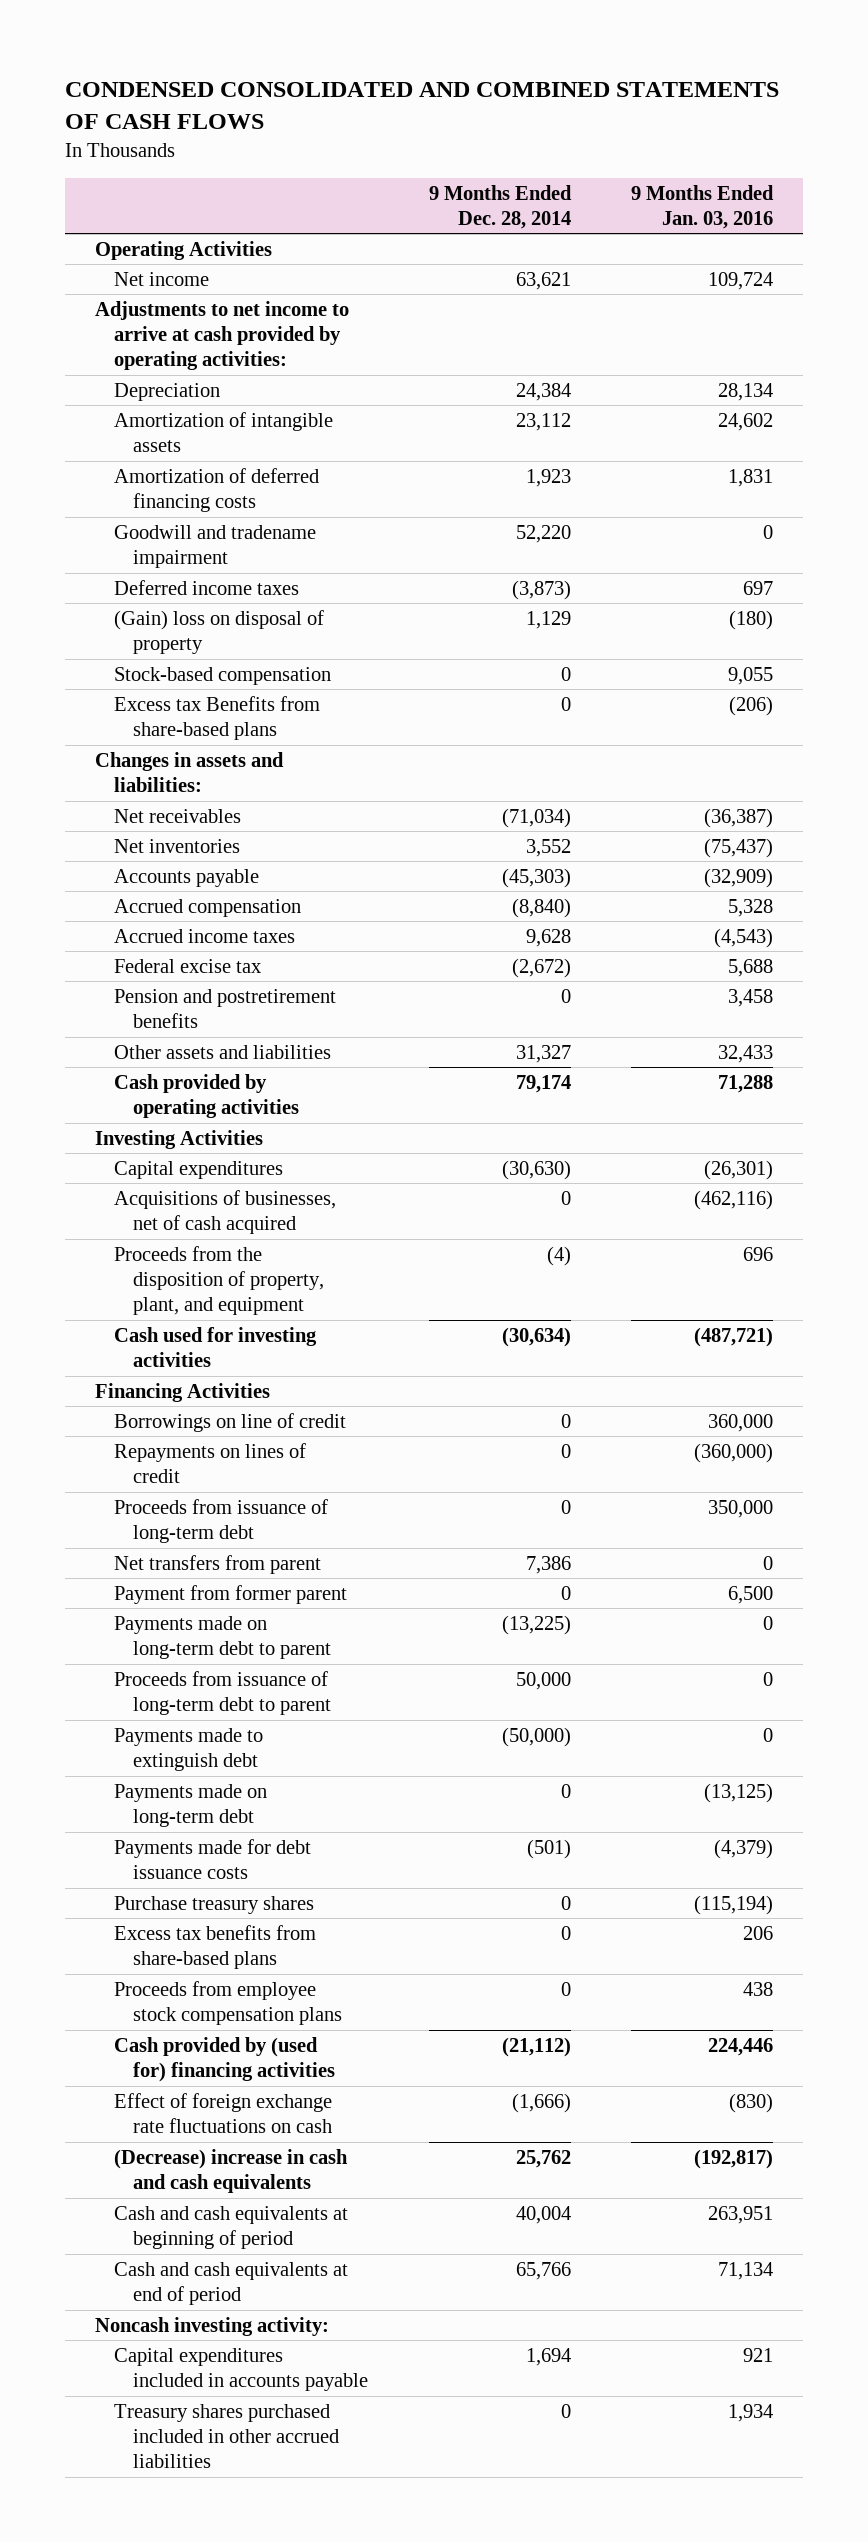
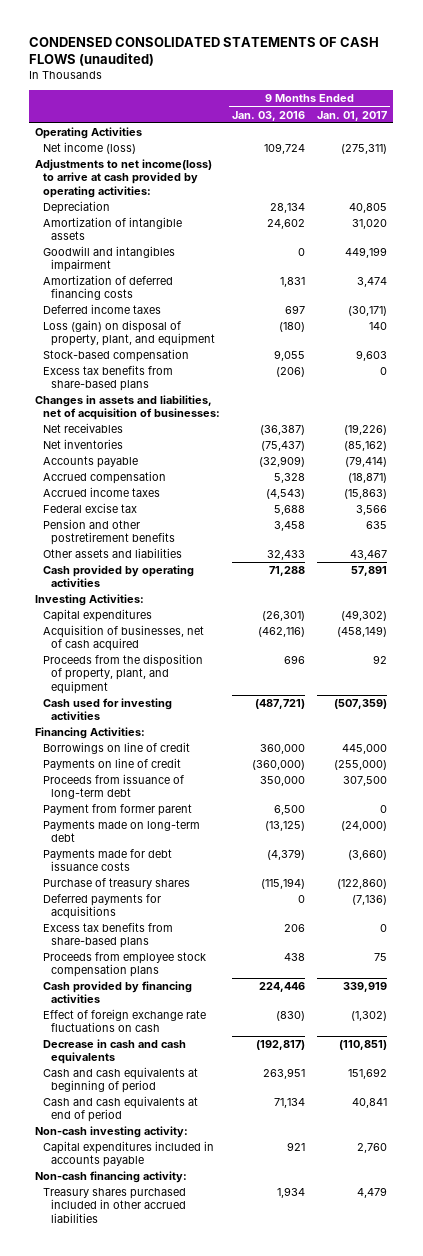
[64,82,779,130] CONDENSED CONSOLIDATED AND COMBINED STATEMENTS OF CASH FLOWS -> [29,36,380,66] CONDENSED CONSOLIDATED STATEMENTS OF CASH FLOWS (unaudited)
[428,184,572,229] 9 Months Ended Dec. 28, 2014 -> none
none -> [317,110,388,121] Jan. 01, 2017
[114,271,210,286] Net income -> [43,142,137,155] Net income (loss)
[94,300,349,371] Adjustments to net income to arrive at cash provided by operating activities: -> [35,159,213,198] Adjustments to net income(loss) to arrive at cash provided by operating activities:
none -> [43,246,176,273] Goodwill and intangibles impairment
[114,524,317,569] Goodwill and tradename impairment -> none
[114,609,325,655] (Gain) loss on disposal of property -> [43,320,216,347] Loss (gain) on disposal of property, plant, and equipment
[114,695,321,741] Excess tax Benefits from share-based plans -> [43,365,174,392] Excess tax benefits from share-based plans
[94,751,284,793] Changes in assets and liabilities: -> [35,395,221,421] Changes in assets and liabilities, net of acquisition of businesses:
[114,988,337,1029] Pension and postretirement benefits -> [43,519,176,546] Pension and other postretirement benefits
[94,1129,263,1149] Investing Activities -> [35,594,145,607] Investing Activities:
[114,1189,337,1235] Acquisitions of businesses, net of cash acquired -> [43,625,205,652] Acquisition of businesses, net of cash acquired
[94,1382,270,1402] Financing Activities -> [35,727,146,740] Financing Activities:
[114,1442,307,1484] Repayments on lines of credit -> [43,758,182,771] Payments on line of credit
[114,1554,322,1574] Net transfers from parent -> none
[114,1615,332,1660] Payments made on long-term debt to parent -> none
[114,1670,332,1716] Proceeds from issuance of long-term debt to parent -> none
[114,1727,264,1772] Payments made to extinguish debt -> none
[114,1895,315,1914] Purchase treasury shares -> [43,878,191,890] Purchase of treasury shares
none -> [43,894,162,920] Deferred payments for acquisitions
[114,2036,336,2083] Cash provided by (used for) financing activities -> [43,981,193,1004] Cash provided by financing activities
[114,2148,349,2194] (Decrease) increase in cash and cash equivalents -> [43,1039,187,1065] Decrease in cash and cash equivalents
[94,2316,329,2336] Noncash investing activity: -> [35,1126,189,1139] Non-cash investing activity:
none -> [35,1171,188,1184] Non-cash financing activity:

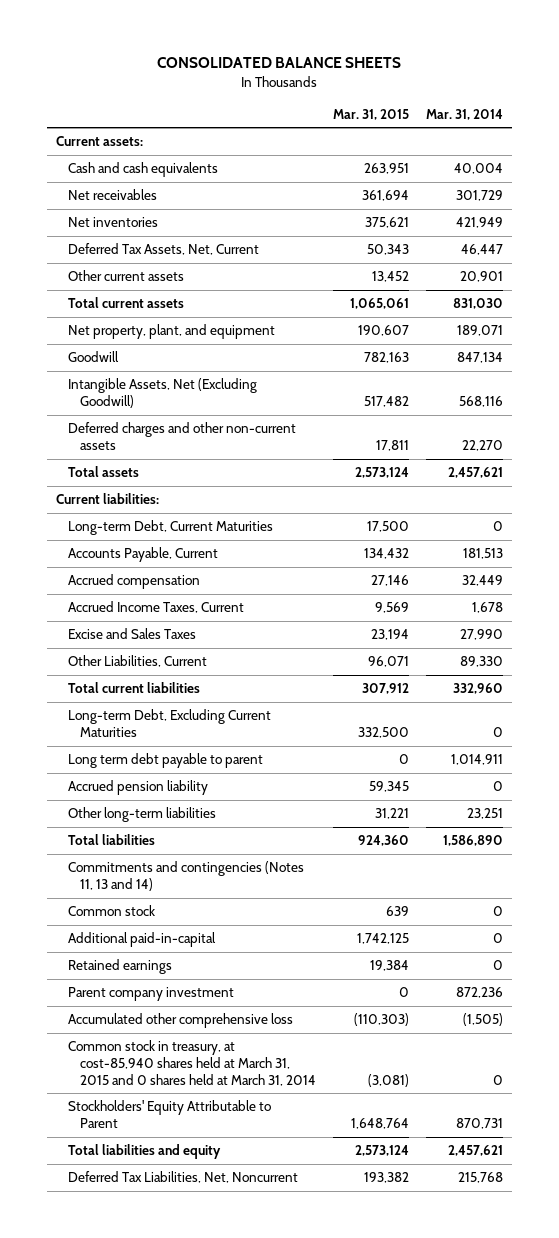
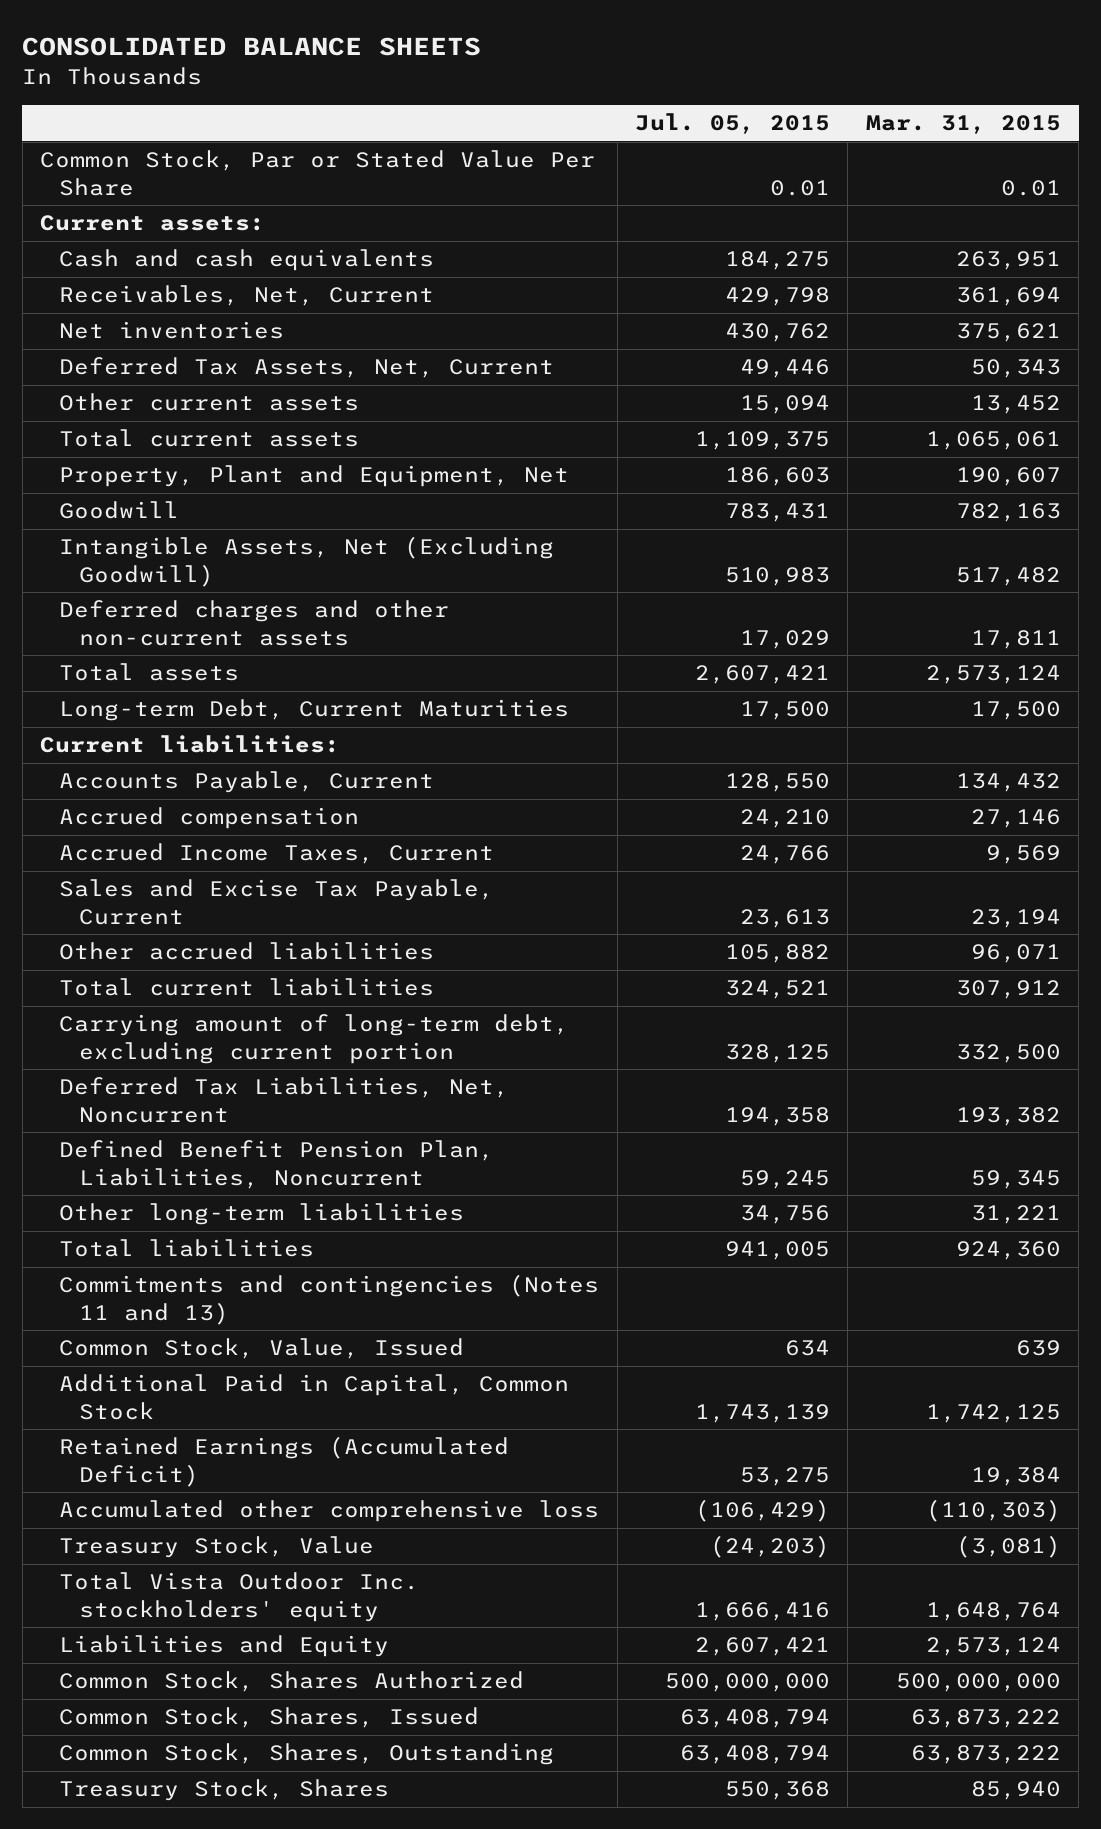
[426,108,504,120] Mar. 31, 2014 -> none
none -> [635,113,831,135] Jul. 05, 2015
none -> [40,150,596,196] Common Stock, Par or Stated Value Per Share
[68,189,158,201] Net receivables -> [59,285,435,307] Receivables, Net, Current
[68,324,276,340] Net property, plant, and equipment -> [59,465,570,488] Property, Plant and Equipment, Net
[55,493,159,505] Current liabilities: -> [40,735,341,754] Current liabilities:
[68,628,197,640] Excise and Sales Taxes -> [59,879,495,925] Sales and Excise Tax Payable, Current
[68,655,208,668] Other Liabilities, Current -> [59,942,435,961] Other accrued liabilities
[68,753,264,769] Long term debt payable to parent -> none
[68,709,272,737] Long-term Debt, Excluding Current Maturities -> [59,1014,570,1064] Carrying amount of long-term debt, excluding current portion
[68,1171,299,1184] Deferred Tax Liabilities, Net, Noncurrent -> [59,1077,510,1123] Deferred Tax Liabilities, Net, Noncurrent
[68,780,209,796] Accrued pension liability -> [59,1140,495,1189] Defined Benefit Pension Plan, Liabilities, Noncurrent
[68,987,235,1002] Parent company investment -> none
[68,861,305,891] Commitments and contingencies (Notes 11, 13 and 14) -> [59,1274,600,1325] Commitments and contingencies (Notes 11 and 13)
[68,905,156,917] Common stock -> [59,1338,465,1360] Common Stock, Value, Issued
[68,932,217,948] Additional paid-in-capital -> [59,1374,570,1420] Additional Paid in Capital, Common Stock
[68,959,173,975] Retained earnings -> [59,1436,510,1487] Retained Earnings (Accumulated Deficit)
[68,1040,317,1086] Common stock in treasury, at cost-85,940 shares held at March 31, 2015 and 0 shares held at March 31, 2014 -> [59,1536,375,1559] Treasury Stock, Value
[68,1100,272,1128] Stockholders' Equity Attributable to Parent -> [59,1572,420,1622] Total Vista Outdoor Inc. stockholders' equity
[68,1144,222,1160] Total liabilities and equity -> [59,1635,390,1658] Liabilities and Equity
none -> [59,1671,525,1693] Common Stock, Shares Authorized
none -> [59,1707,480,1729] Common Stock, Shares, Issued
none -> [59,1743,555,1766] Common Stock, Shares, Outstanding
none -> [59,1779,390,1802] Treasury Stock, Shares

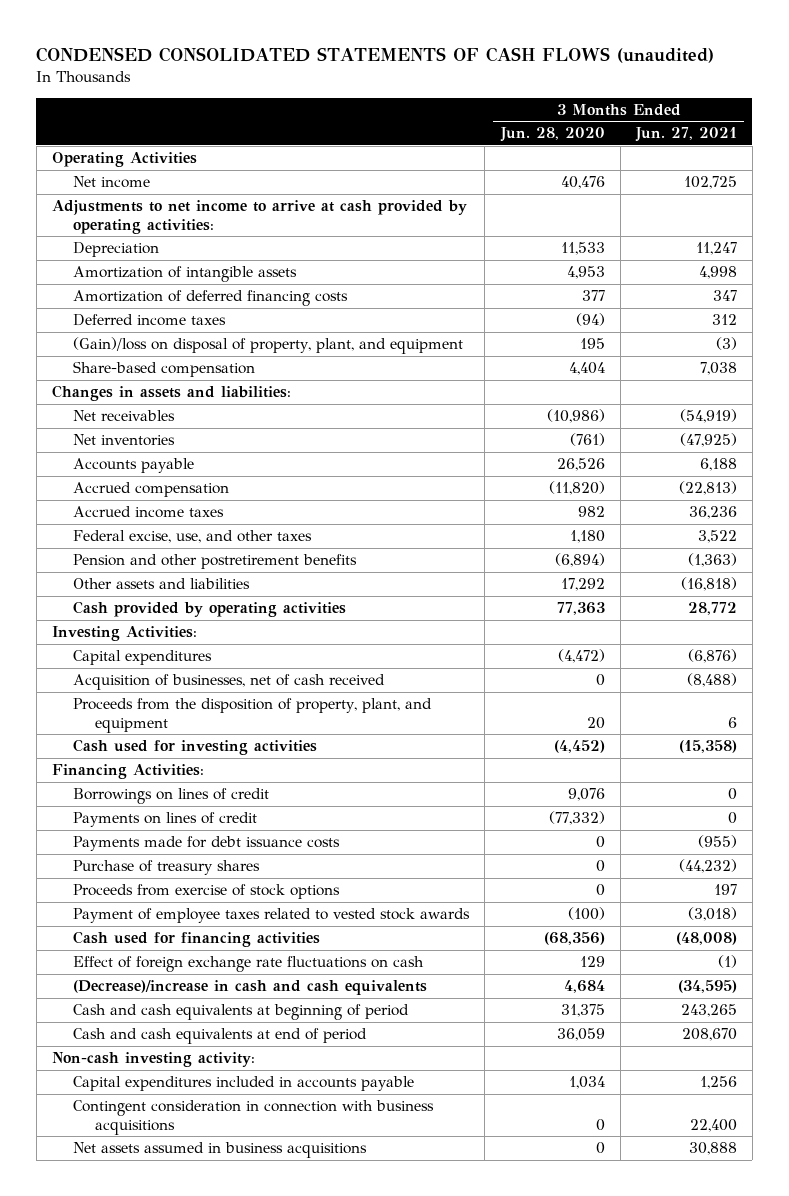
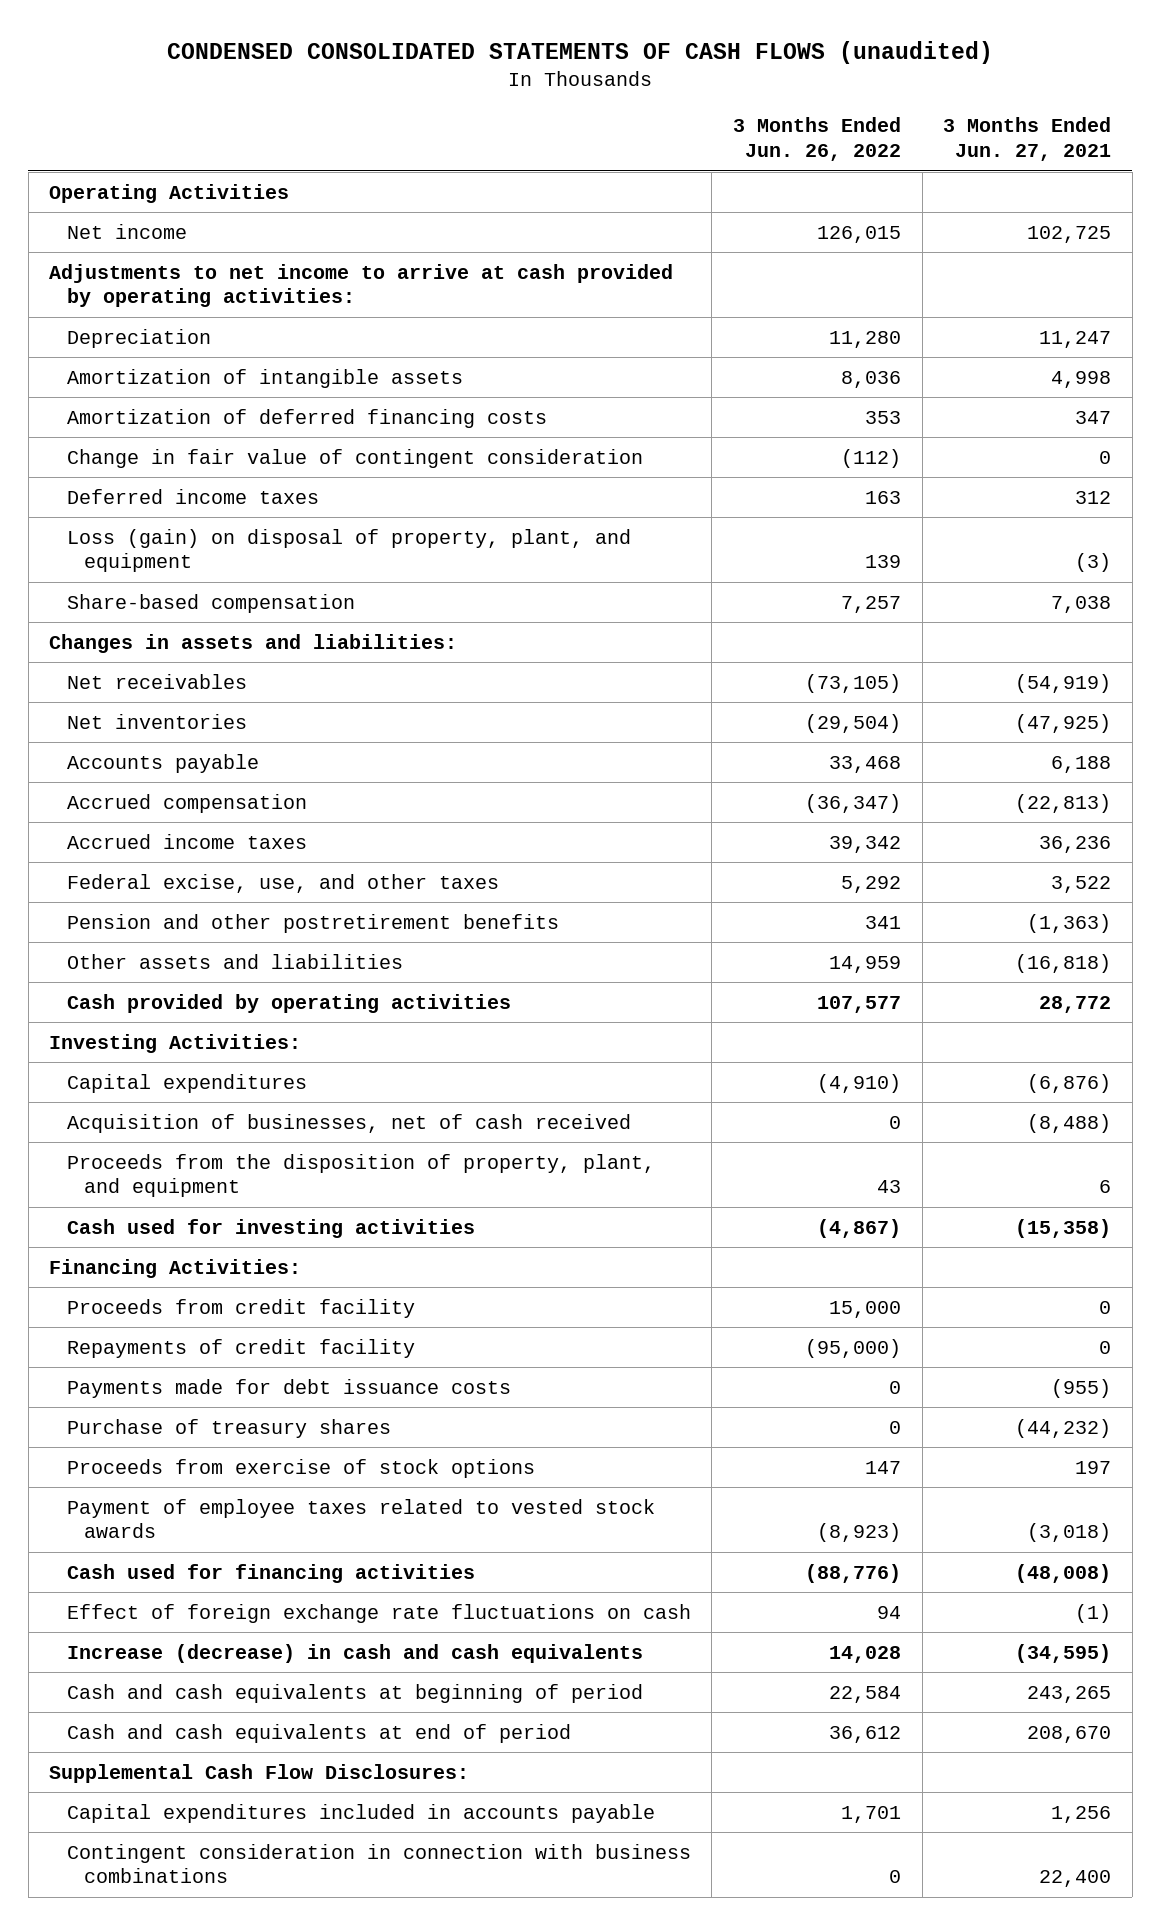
[499,127,605,143] Jun. 28, 2020 -> none
none -> [732,117,901,161] 3 Months Ended Jun. 26, 2022
none -> [66,448,643,468] Change in fair value of contingent consideration
[73,337,464,355] (Gain)/loss on disposal of property, plant, and equipment -> [66,528,631,573] Loss (gain) on disposal of property, plant, and equipment
[73,788,270,805] Borrowings on lines of credit -> [66,1298,415,1318] Proceeds from credit facility
[73,812,258,828] Payments on lines of credit -> [66,1338,415,1358] Repayments of credit facility
[73,980,428,996] (Decrease)/increase in cash and cash equivalents -> [66,1643,643,1663] Increase (decrease) in cash and cash equivalents
[52,1052,256,1068] Non-cash investing activity: -> none
none -> [49,1763,470,1783] Supplemental Cash Flow Disclosures:
[73,1142,368,1159] Net assets assumed in business acquisitions -> none
[73,1100,435,1135] Contingent consideration in connection with business acquisitions -> [66,1843,691,1884] Contingent consideration in connection with business combinations

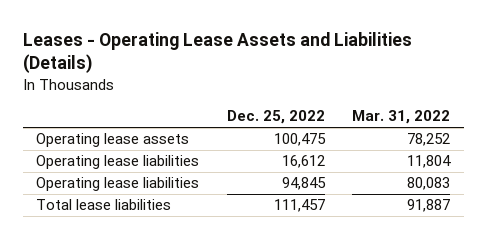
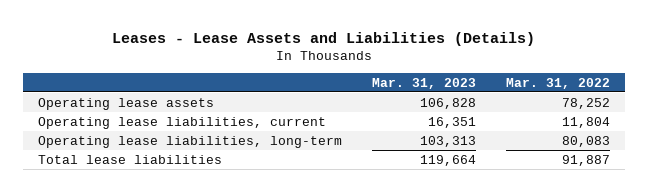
[22,32,412,74] Leases - Operating Lease Assets and Liabilities (Details) -> [111,31,535,46] Leases - Lease Assets and Liabilities (Details)
[226,110,325,125] Dec. 25, 2022 -> none
none -> [371,77,476,89] Mar. 31, 2023
[36,155,200,170] Operating lease liabilities -> [37,116,326,129] Operating lease liabilities, current
[36,177,200,192] Operating lease liabilities -> [37,135,342,148] Operating lease liabilities, long-term

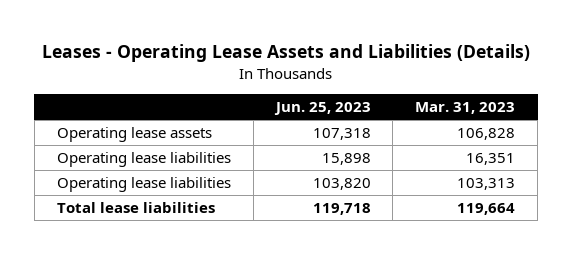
[111,31,535,46] Leases - Lease Assets and Liabilities (Details) -> [42,43,531,62] Leases - Operating Lease Assets and Liabilities (Details)
[505,77,610,89] Mar. 31, 2022 -> none
none -> [273,101,371,115] Jun. 25, 2023
[37,116,326,129] Operating lease liabilities, current -> [56,152,231,168] Operating lease liabilities
[37,135,342,148] Operating lease liabilities, long-term -> [56,177,231,193] Operating lease liabilities

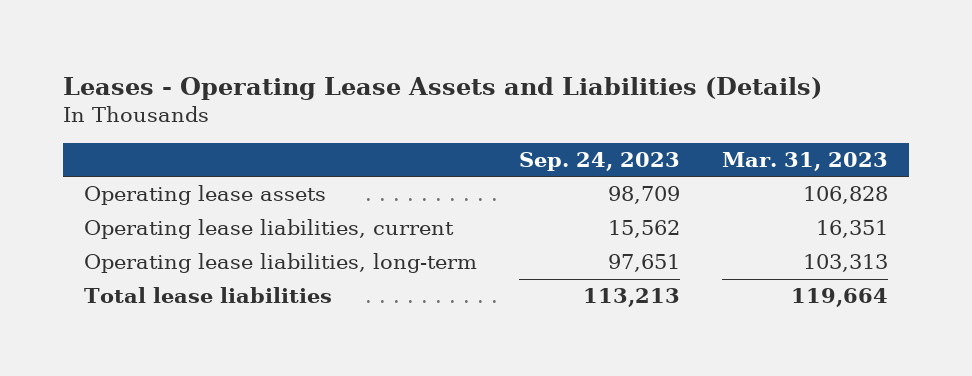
[273,101,371,115] Jun. 25, 2023 -> none
none -> [519,152,681,172] Sep. 24, 2023
[56,152,231,168] Operating lease liabilities -> [84,219,455,240] Operating lease liabilities, current
[56,177,231,193] Operating lease liabilities -> [84,253,478,274] Operating lease liabilities, long-term

